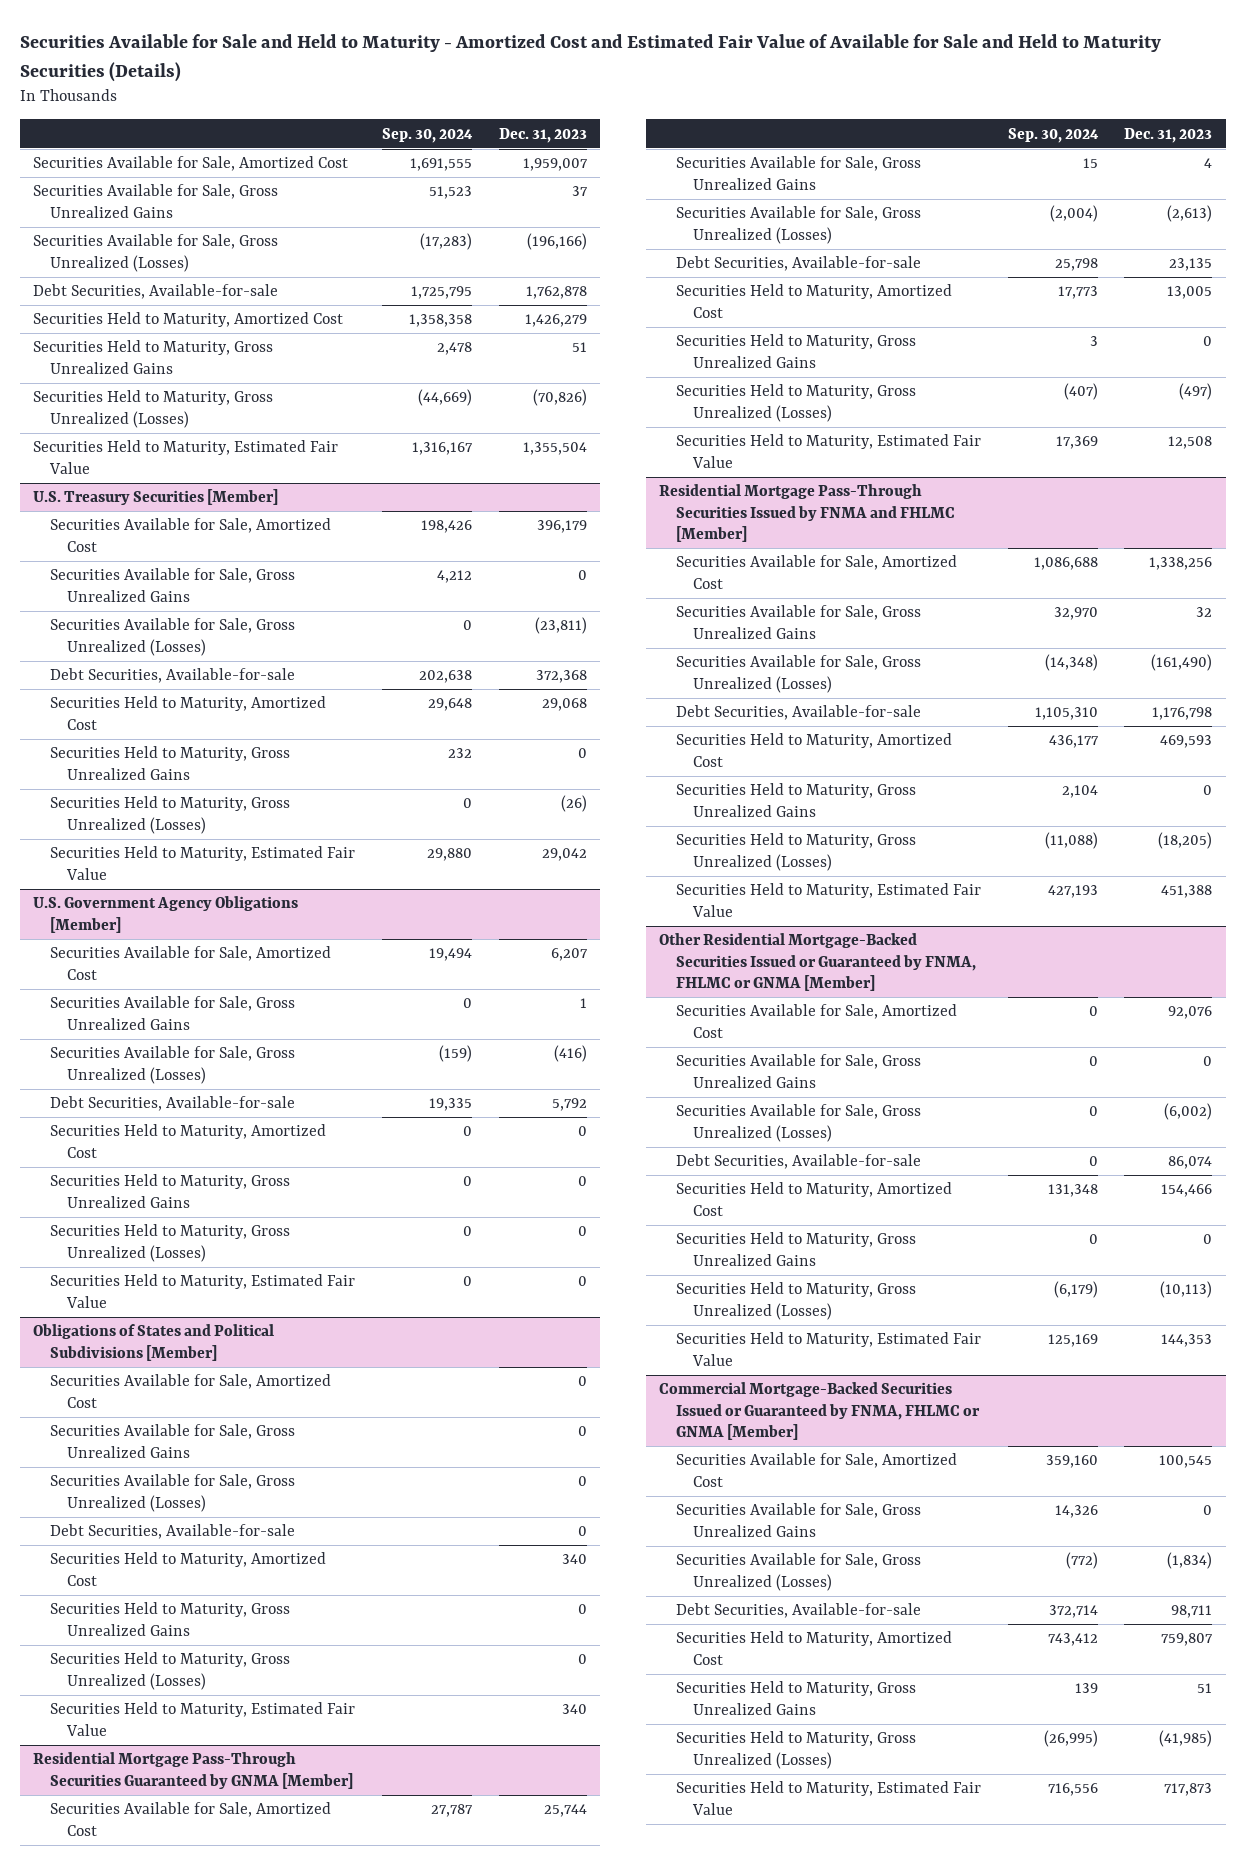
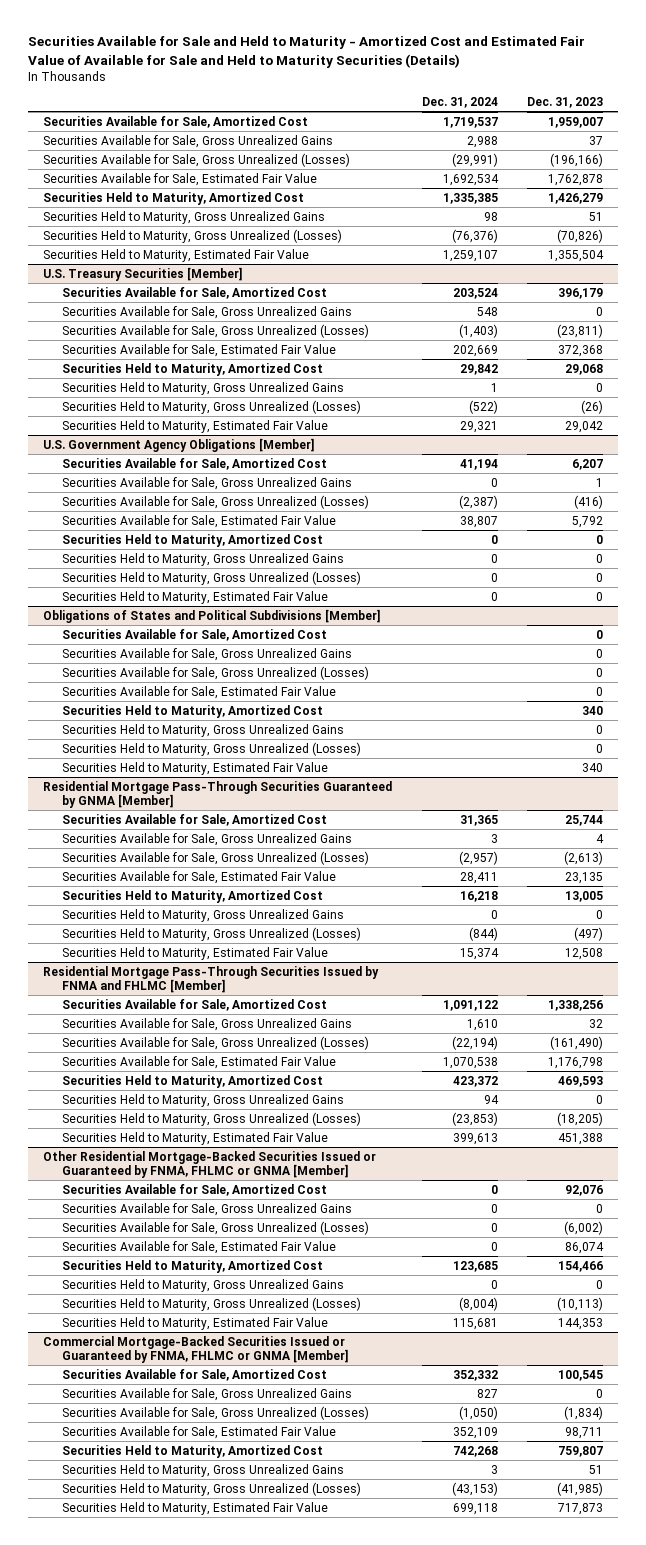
[382,127,474,143] Sep. 30, 2024 -> none
none -> [421,97,498,109] Dec. 31, 2024
[33,284,279,300] Debt Securities, Available-for-sale -> [42,172,317,186] Securities Available for Sale, Estimated Fair Value
[50,668,296,684] Debt Securities, Available-for-sale -> [61,343,336,357] Securities Available for Sale, Estimated Fair Value
[50,1096,296,1112] Debt Securities, Available-for-sale -> [61,514,336,528] Securities Available for Sale, Estimated Fair Value
[50,1524,296,1540] Debt Securities, Available-for-sale -> [61,685,336,699] Securities Available for Sale, Estimated Fair Value
[675,256,921,272] Debt Securities, Available-for-sale -> [61,870,336,884] Securities Available for Sale, Estimated Fair Value
[675,705,921,721] Debt Securities, Available-for-sale -> [61,1055,336,1069] Securities Available for Sale, Estimated Fair Value
[675,1154,921,1170] Debt Securities, Available-for-sale -> [61,1240,336,1254] Securities Available for Sale, Estimated Fair Value
[675,1603,921,1619] Debt Securities, Available-for-sale -> [61,1425,336,1439] Securities Available for Sale, Estimated Fair Value

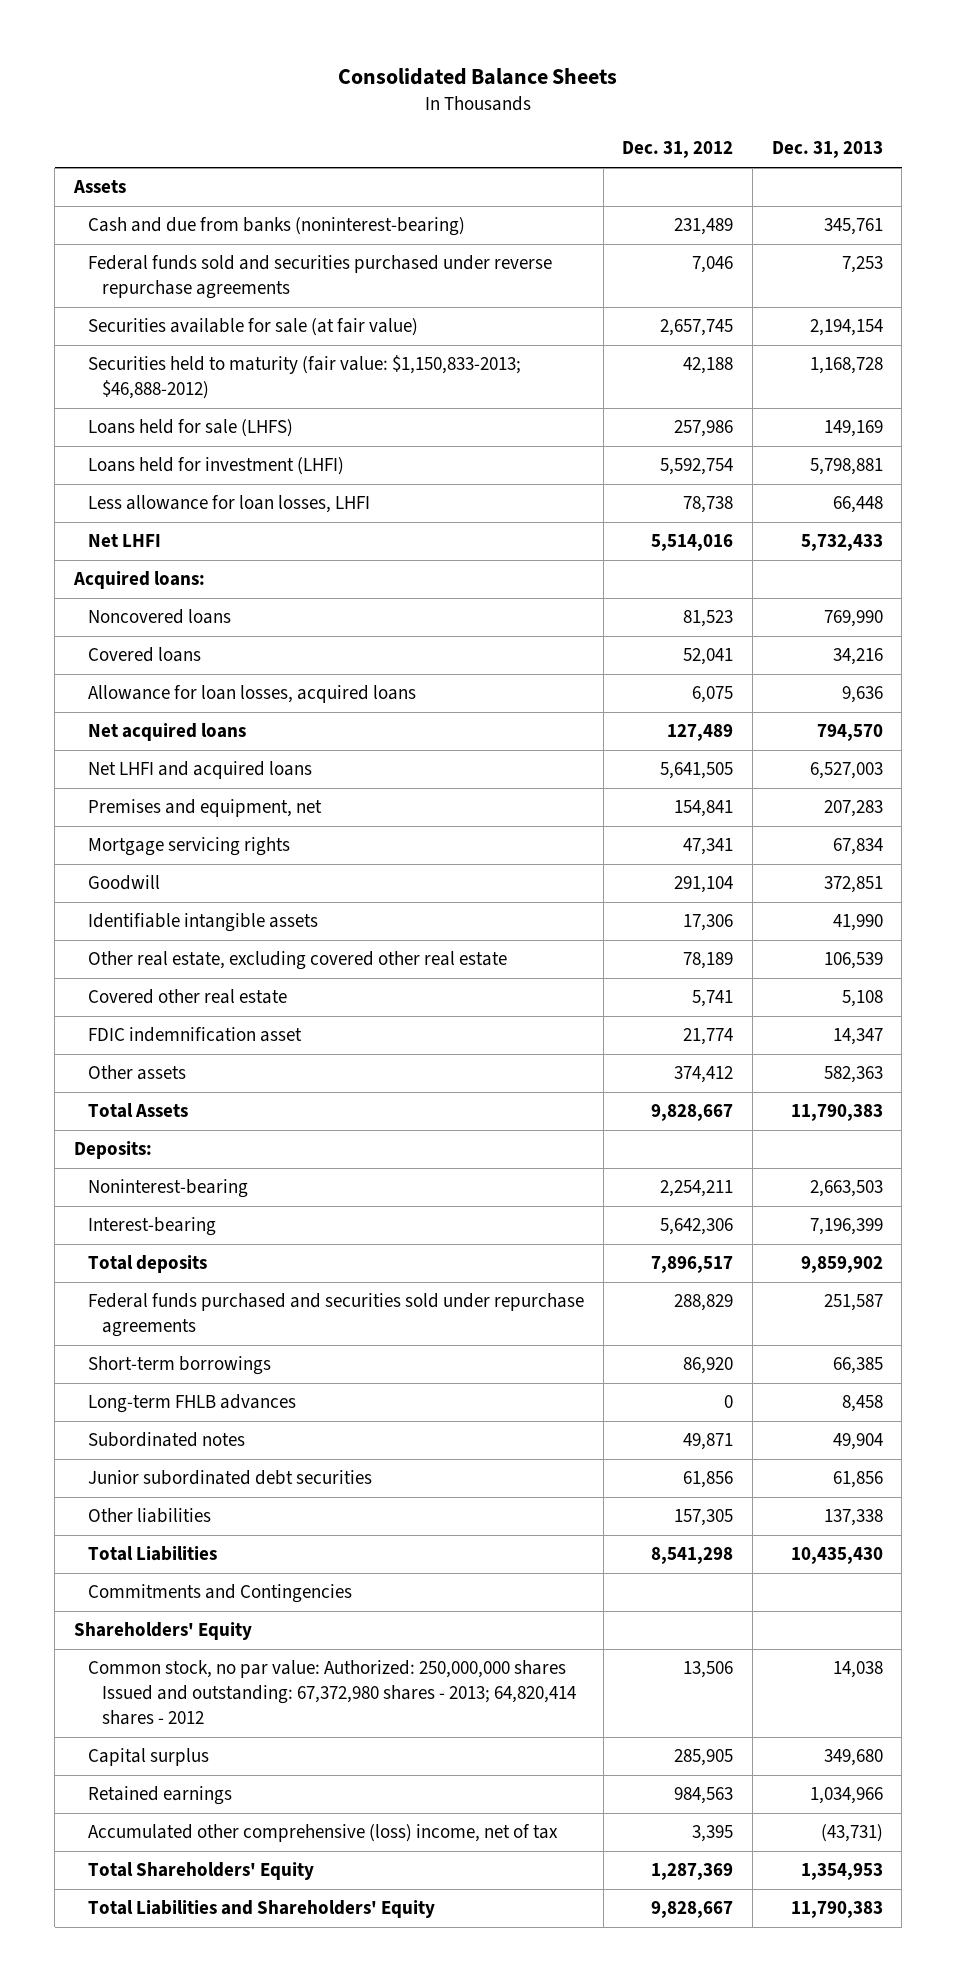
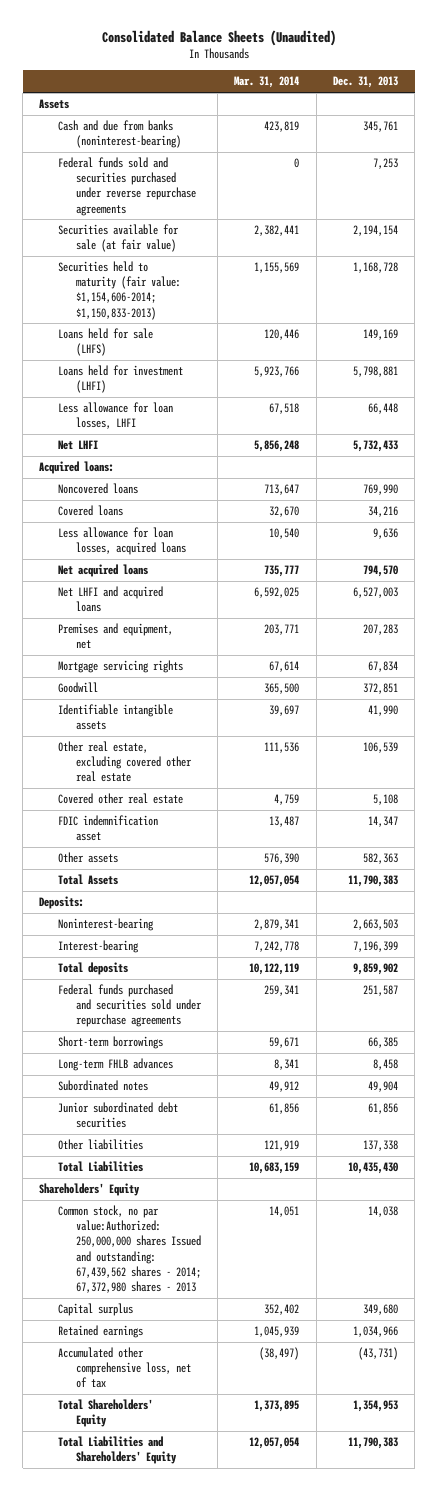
[338,68,618,86] Consolidated Balance Sheets -> [101,29,336,46] Consolidated Balance Sheets (Unaudited)
[622,141,734,159] Dec. 31, 2012 -> none
none -> [234,76,300,89] Mar. 31, 2014
[87,355,521,400] Securities held to maturity (fair value: $1,150,833-2013; $46,888-2012) -> [57,261,181,320] Securities held to maturity (fair value: $1,154,606-2014; $1,150,833-2013)
[87,685,416,704] Allowance for loan losses, acquired loans -> [57,527,186,556] Less allowance for loan losses, acquired loans
[87,1584,352,1604] Commitments and Contingencies -> none
[87,1660,576,1725] Common stock, no par value: Authorized: 250,000,000 shares Issued and outstanding: 67,372,980 shares - 2013; 64,820,414 shares - 2012 -> [57,1205,201,1293] Common stock, no par value:Authorized: 250,000,000 shares Issued and outstanding: 67,439,562 shares - 2014; 67,372,980 shares - 2013
[87,1824,558,1843] Accumulated other comprehensive (loss) income, net of tax -> [57,1347,191,1389] Accumulated other comprehensive loss, net of tax

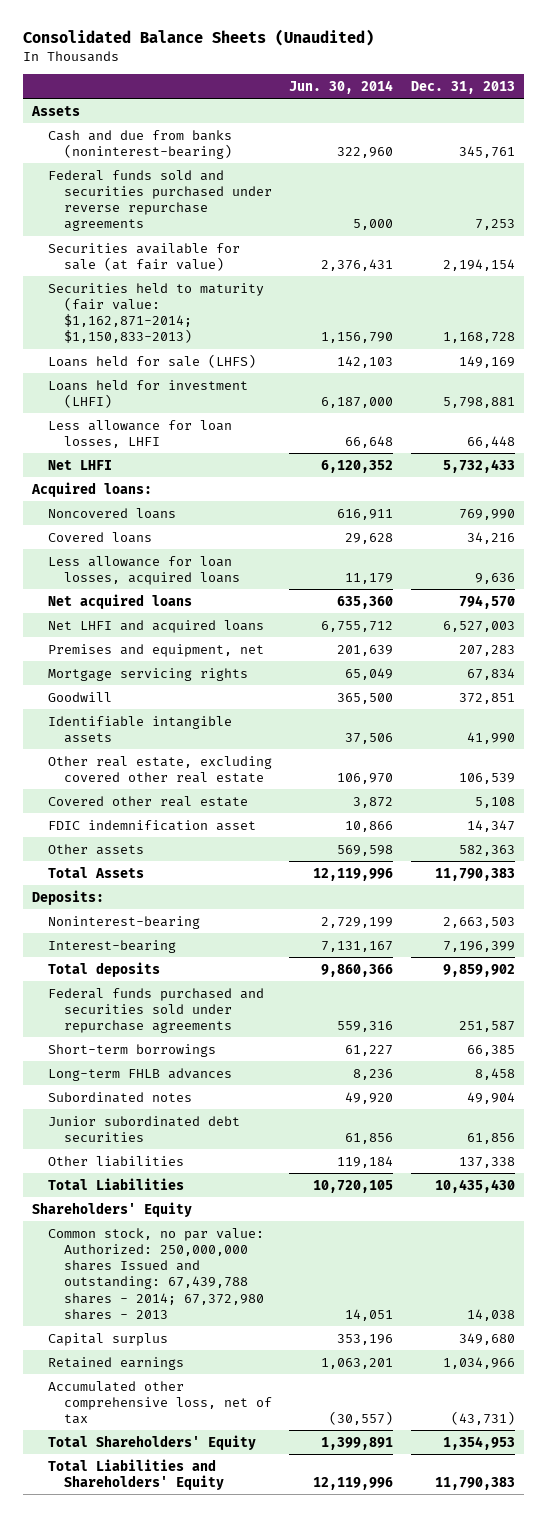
[234,76,300,89] Mar. 31, 2014 -> none
none -> [289,80,394,95] Jun. 30, 2014
[57,261,181,320] Securities held to maturity (fair value: $1,154,606-2014; $1,150,833-2013) -> [47,282,264,344] Securities held to maturity (fair value: $1,162,871-2014; $1,150,833-2013)
[57,1205,201,1293] Common stock, no par value:Authorized: 250,000,000 shares Issued and outstanding: 67,439,562 shares - 2014; 67,372,980 shares - 2013 -> [47,1227,264,1320] Common stock, no par value: Authorized: 250,000,000 shares Issued and outstanding: 67,439,788 shares - 2014; 67,372,980 shares - 2013

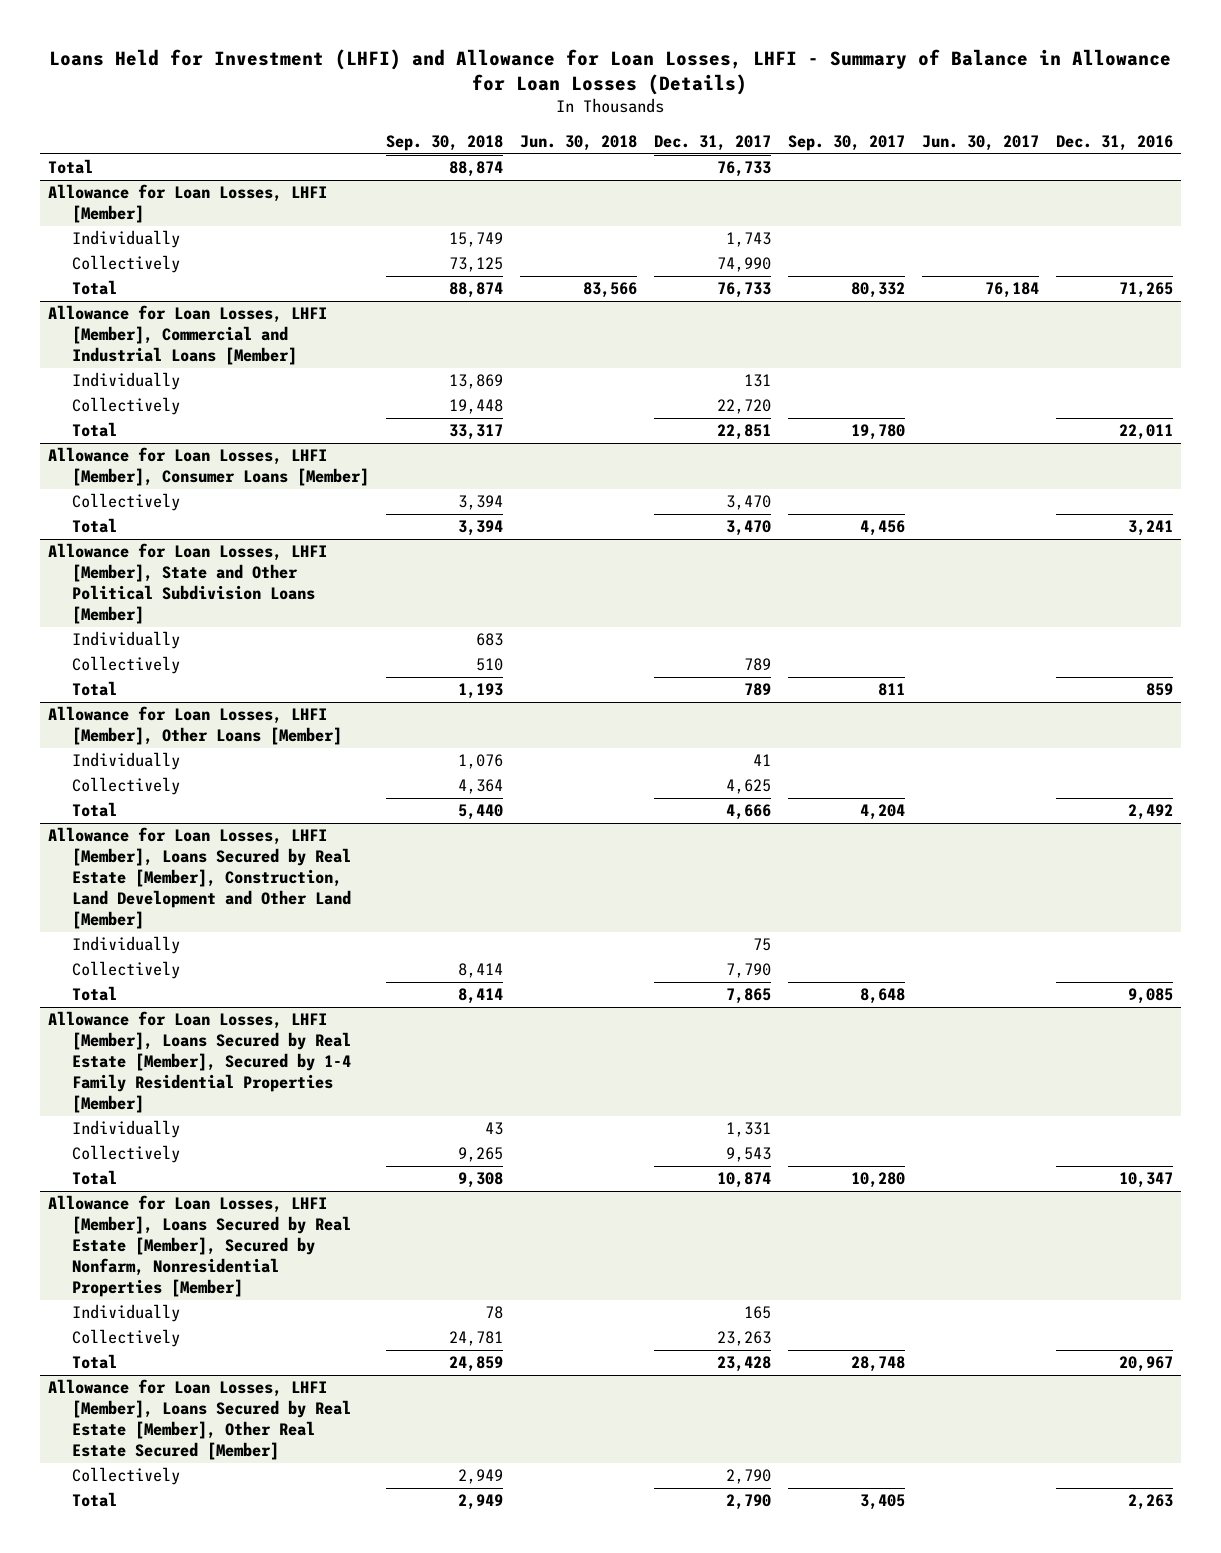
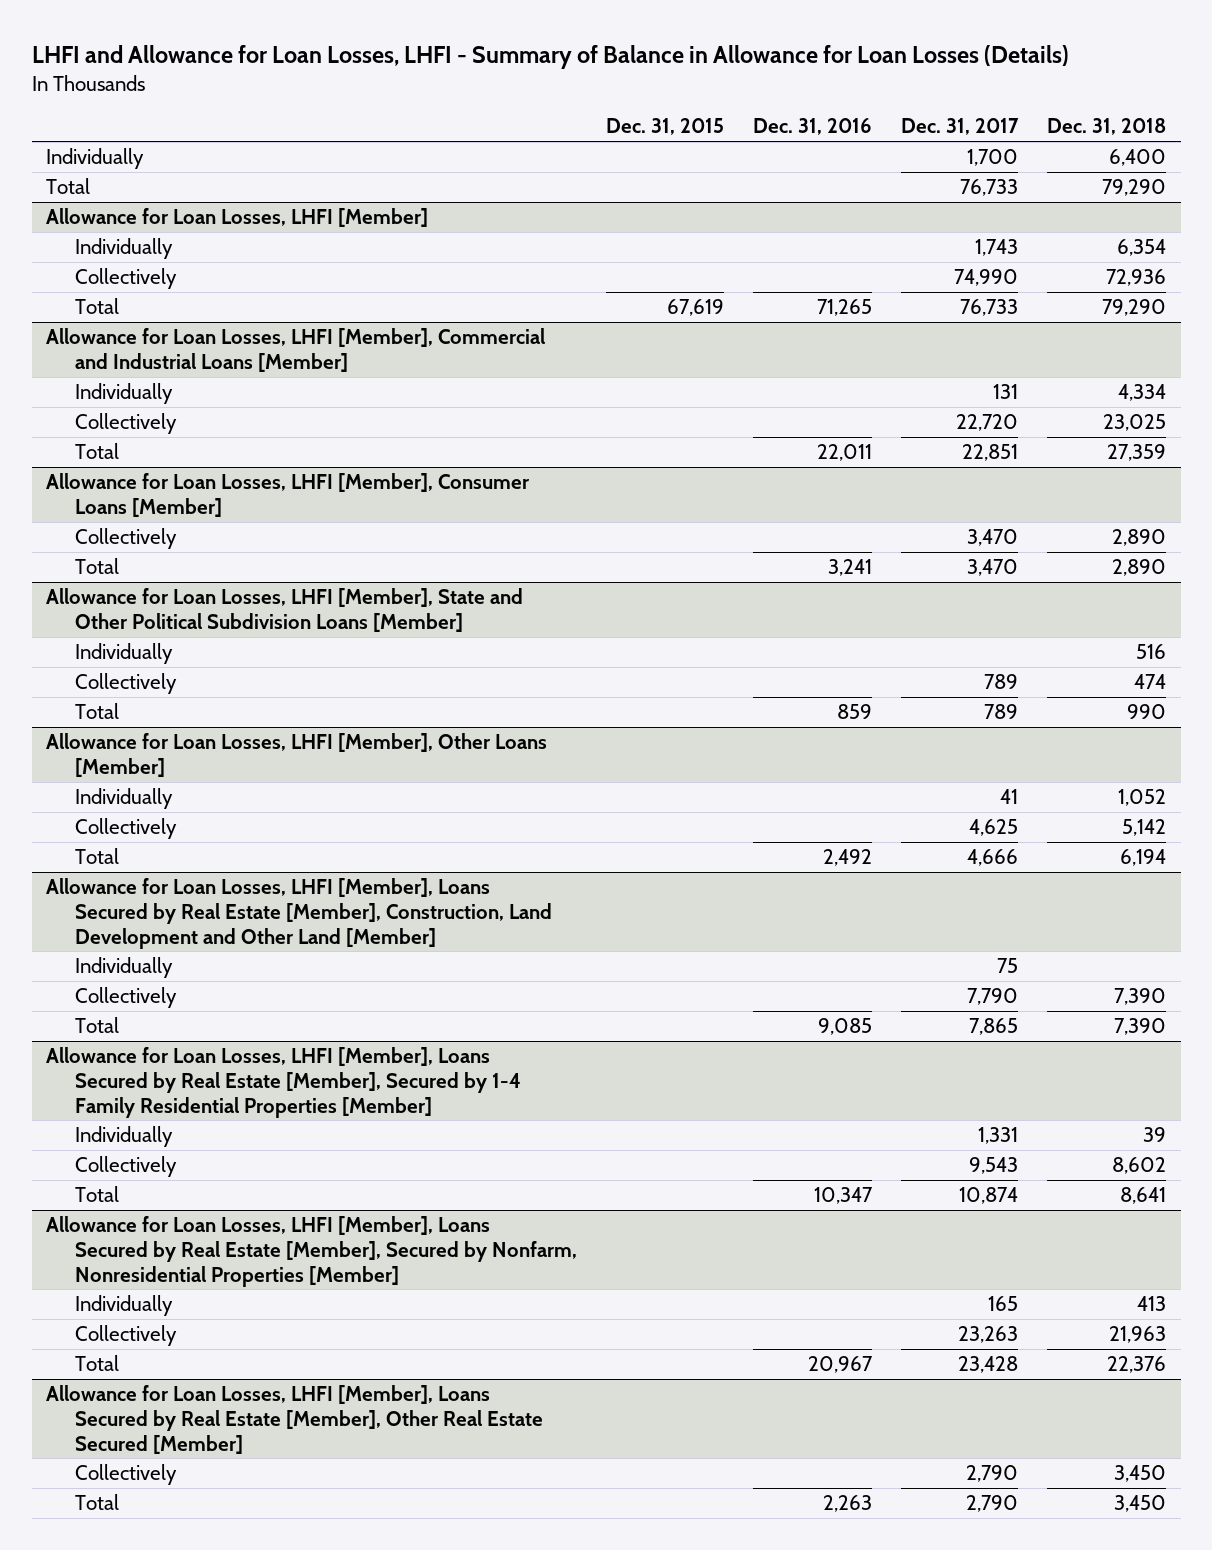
[49,49,1172,96] Loans Held for Investment (LHFI) and Allowance for Loan Losses, LHFI - Summary of Balance in Allowance for Loan Losses (Details) -> [31,45,1069,70] LHFI and Allowance for Loan Losses, LHFI - Summary of Balance in Allowance for Loan Losses (Details)
[385,134,503,151] Sep. 30, 2018 -> none
[519,134,637,151] Jun. 30, 2018 -> none
[787,134,905,151] Sep. 30, 2017 -> none
[921,134,1039,151] Jun. 30, 2017 -> none
none -> [606,118,725,136] Dec. 31, 2015
none -> [1047,118,1167,136] Dec. 31, 2018
none -> [46,148,145,170] Individually

